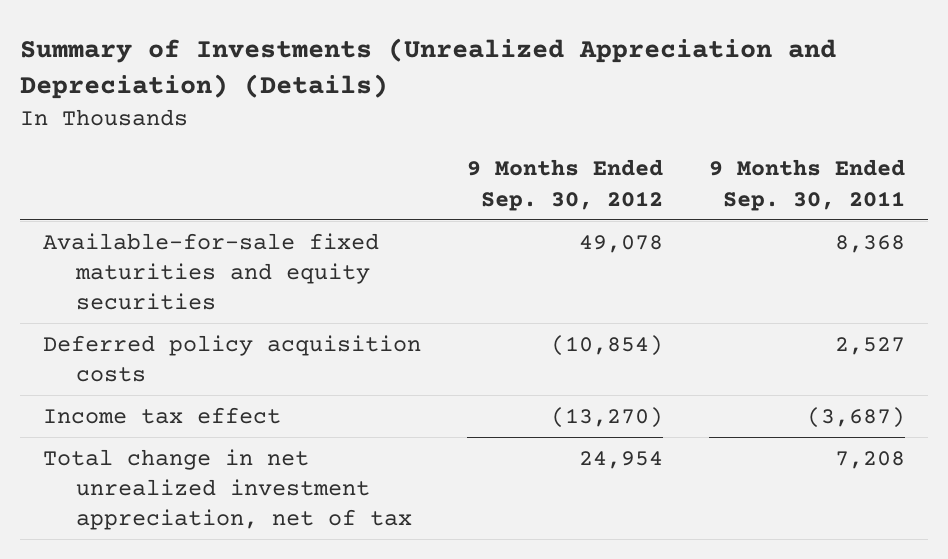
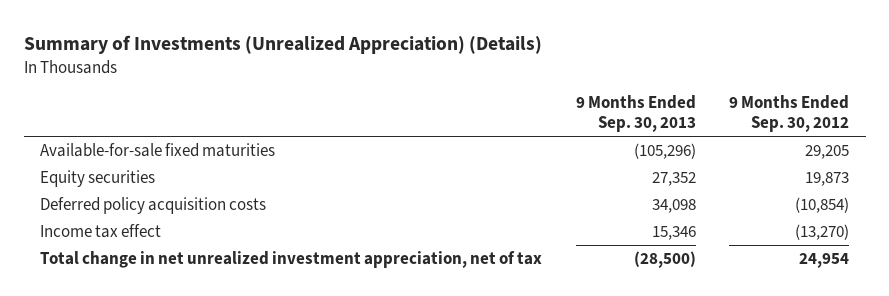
[20,37,837,99] Summary of Investments (Unrealized Appreciation and Depreciation) (Details) -> [23,34,542,54] Summary of Investments (Unrealized Appreciation) (Details)
[708,159,905,211] 9 Months Ended Sep. 30, 2011 -> none
none -> [575,95,696,133] 9 Months Ended Sep. 30, 2013
[43,232,380,311] Available-for-sale fixed maturities and equity securities -> [40,143,276,158] Available-for-sale fixed maturities
[578,234,663,253] 49,078 -> [805,145,850,160] 29,205
none -> [40,170,156,188] Equity securities

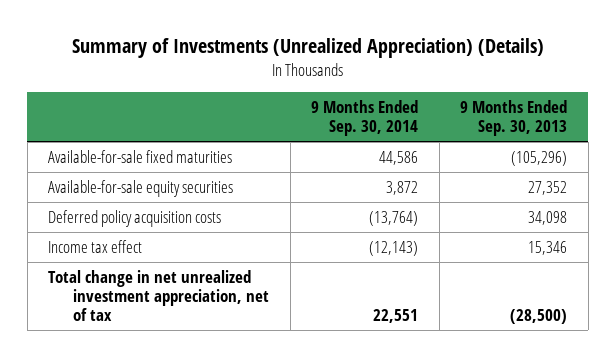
[729,95,850,133] 9 Months Ended Sep. 30, 2012 -> none
none -> [311,100,419,137] 9 Months Ended Sep. 30, 2014
[40,170,156,188] Equity securities -> [48,179,234,197] Available-for-sale equity securities

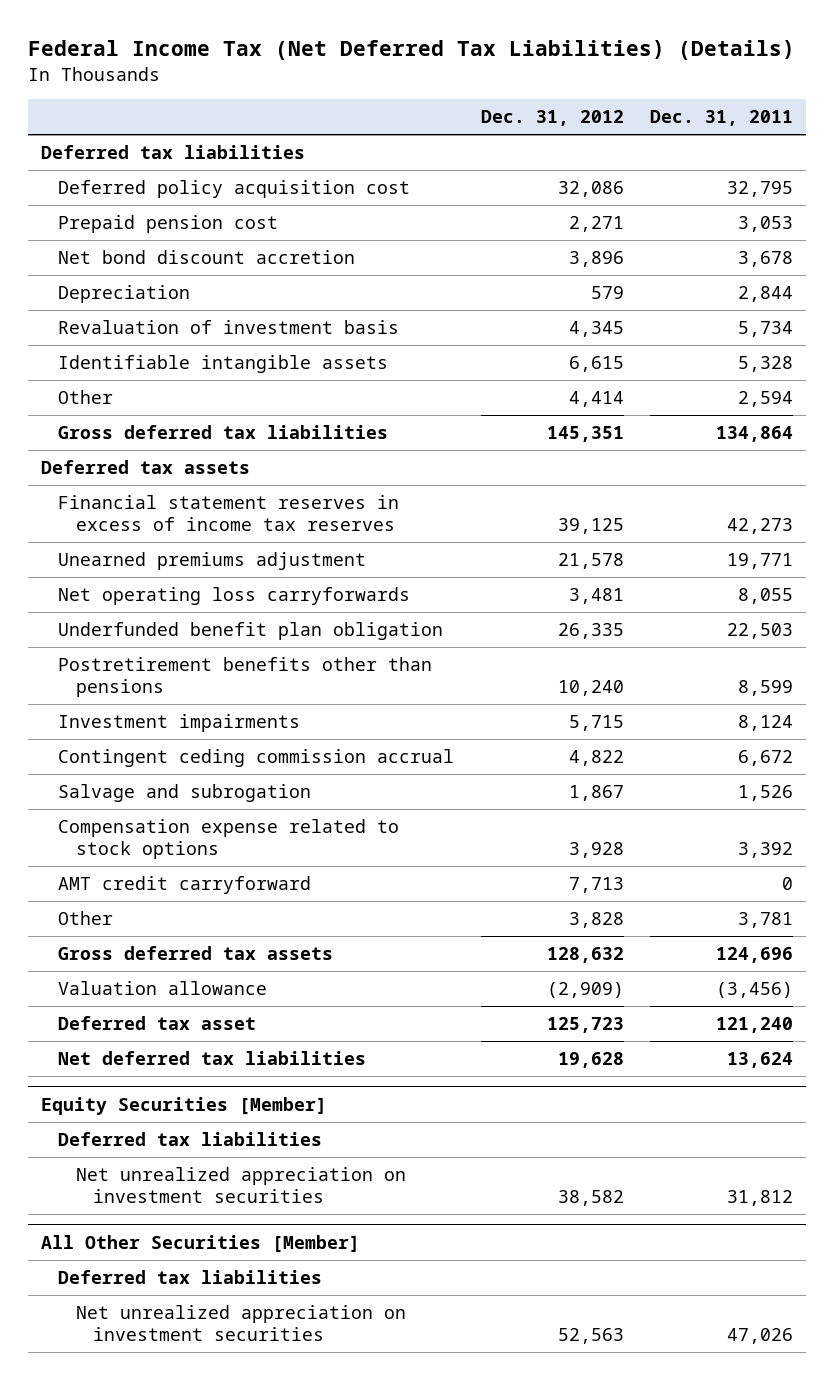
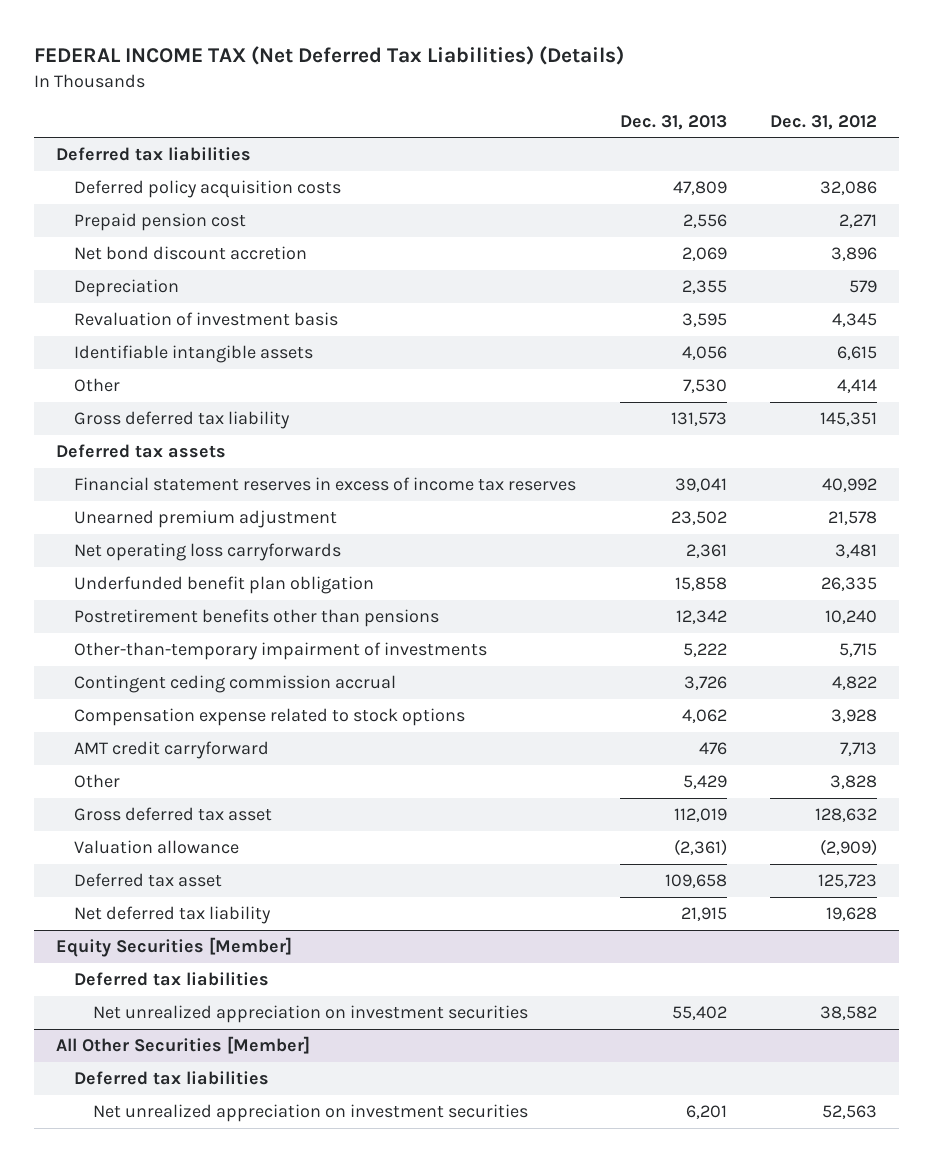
[28,40,796,61] Federal Income Tax (Net Deferred Tax Liabilities) (Details) -> [34,46,625,66] FEDERAL INCOME TAX (Net Deferred Tax Liabilities) (Details)
[649,110,793,127] Dec. 31, 2011 -> none
none -> [619,114,727,130] Dec. 31, 2013
[58,180,411,199] Deferred policy acquisition cost -> [74,179,342,198] Deferred policy acquisition costs
[58,425,389,440] Gross deferred tax liabilities -> [74,410,291,429] Gross deferred tax liability
[557,517,624,534] 39,125 -> [822,477,878,492] 40,992
[58,552,367,571] Unearned premiums adjustment -> [74,509,338,528] Unearned premium adjustment
[58,714,301,733] Investment impairments -> [74,641,488,660] Other-than-temporary impairment of investments
[58,784,312,803] Salvage and subrogation -> none
[58,946,334,961] Gross deferred tax assets -> [74,806,273,821] Gross deferred tax asset
[58,1051,367,1066] Net deferred tax liabilities -> [74,905,272,924] Net deferred tax liability

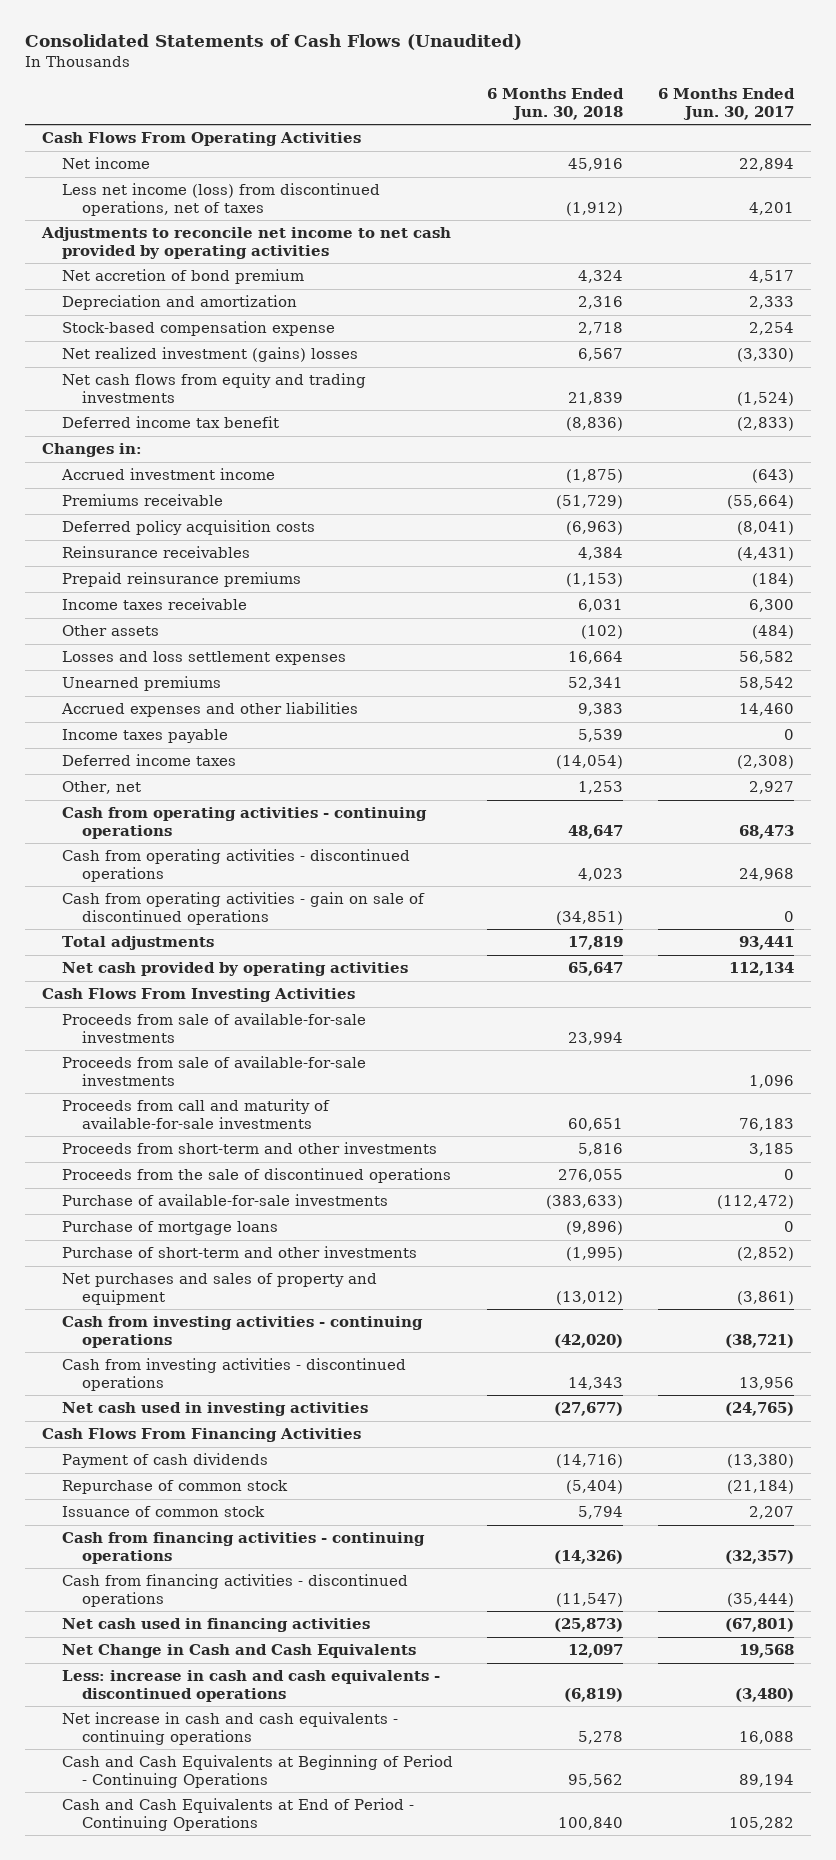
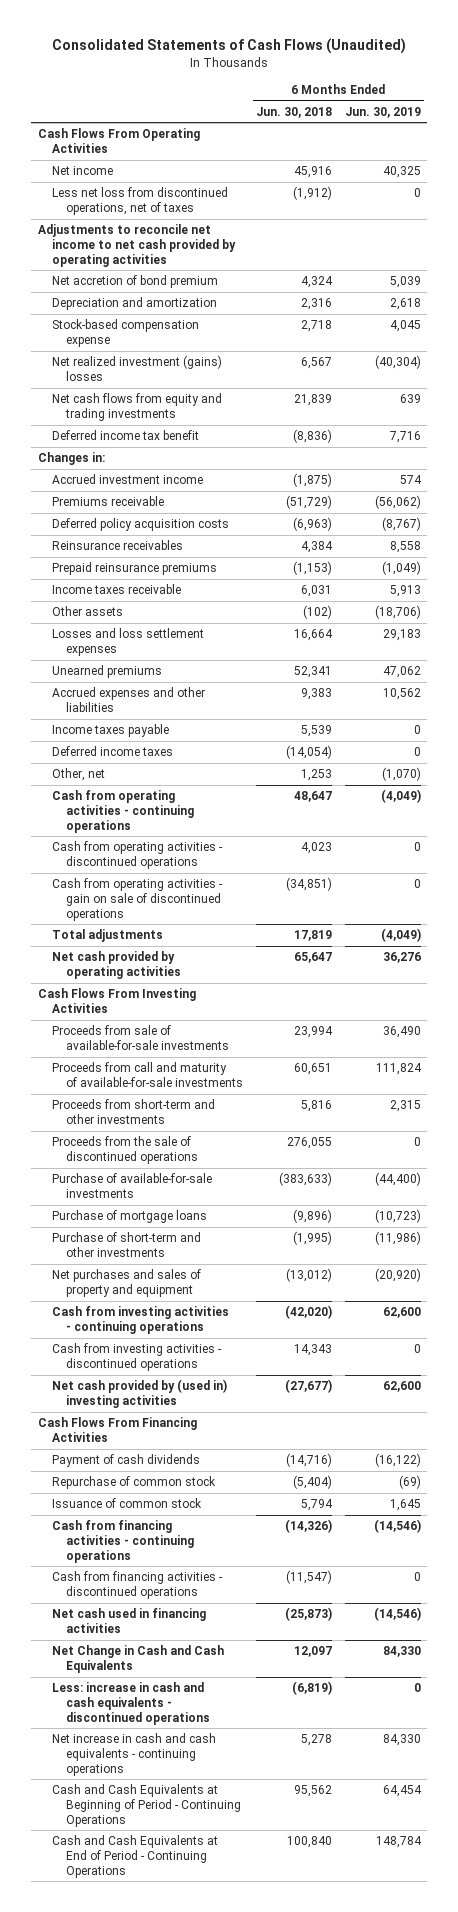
[657,88,795,120] 6 Months Ended Jun. 30, 2017 -> none
none -> [344,106,421,118] Jun. 30, 2019
[61,183,380,216] Less net income (loss) from discontinued operations, net of taxes -> [52,187,229,216] Less net loss from discontinued operations, net of taxes
[61,1056,366,1086] Proceeds from sale of available-for-sale investments -> none
[61,1402,368,1417] Net cash used in investing activities -> [52,1379,228,1409] Net cash provided by (used in) investing activities

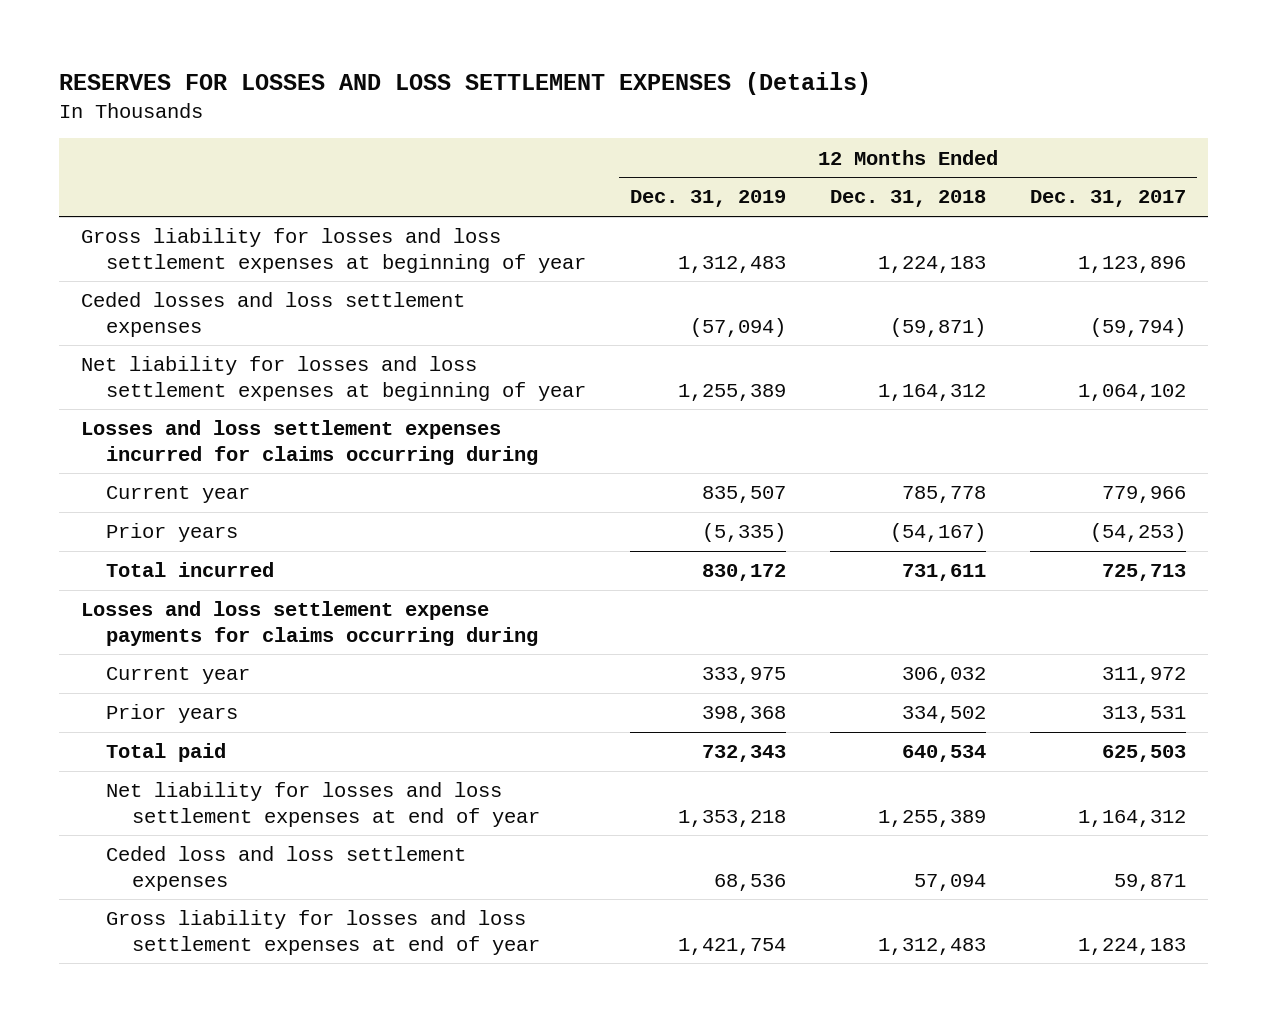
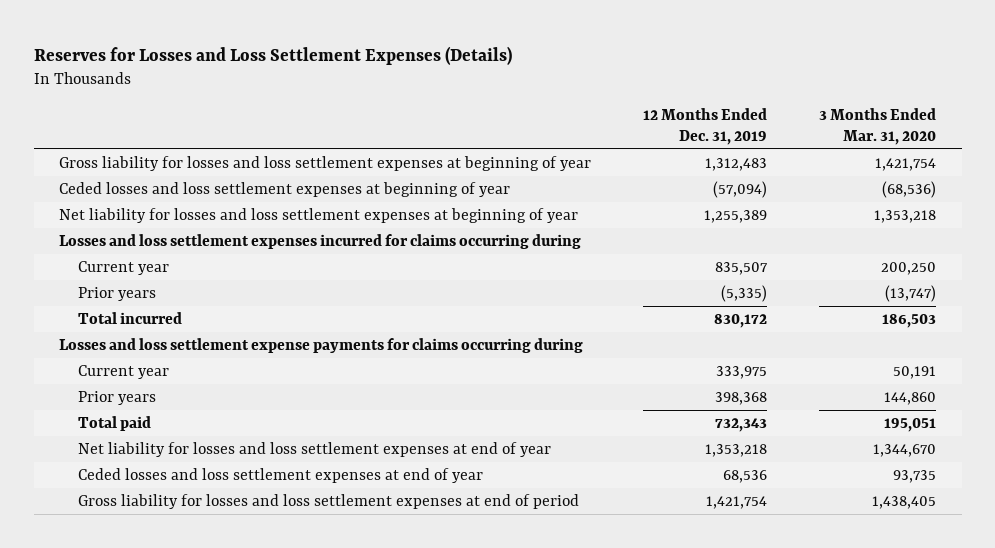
[58,72,871,96] RESERVES FOR LOSSES AND LOSS SETTLEMENT EXPENSES (Details) -> [33,45,512,65] Reserves for Losses and Loss Settlement Expenses (Details)
[830,190,987,208] Dec. 31, 2018 -> none
[1030,190,1187,208] Dec. 31, 2017 -> none
none -> [818,107,936,145] 3 Months Ended Mar. 31, 2020
[80,292,465,337] Ceded losses and loss settlement expenses -> [59,181,511,197] Ceded losses and loss settlement expenses at beginning of year
[106,846,467,891] Ceded loss and loss settlement expenses -> [77,467,483,483] Ceded losses and loss settlement expenses at end of year
[106,910,540,955] Gross liability for losses and loss settlement expenses at end of year -> [77,493,579,509] Gross liability for losses and loss settlement expenses at end of period

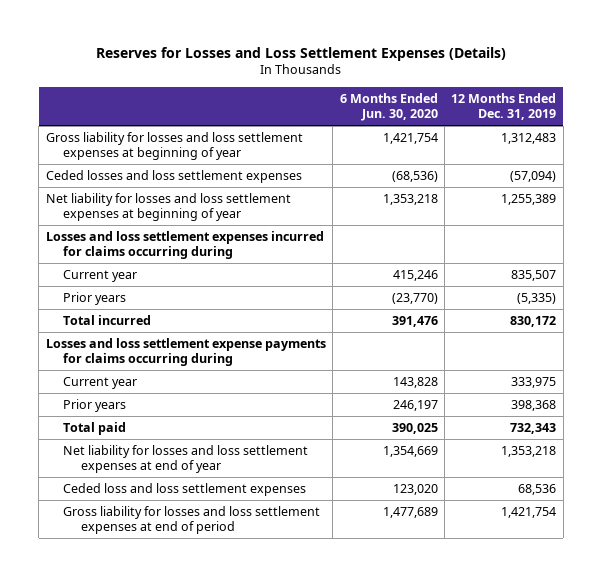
[818,107,936,145] 3 Months Ended Mar. 31, 2020 -> none
none -> [339,92,438,121] 6 Months Ended Jun. 30, 2020
[59,181,511,197] Ceded losses and loss settlement expenses at beginning of year -> [45,170,302,184] Ceded losses and loss settlement expenses
[77,467,483,483] Ceded losses and loss settlement expenses at end of year -> [63,483,307,497] Ceded loss and loss settlement expenses

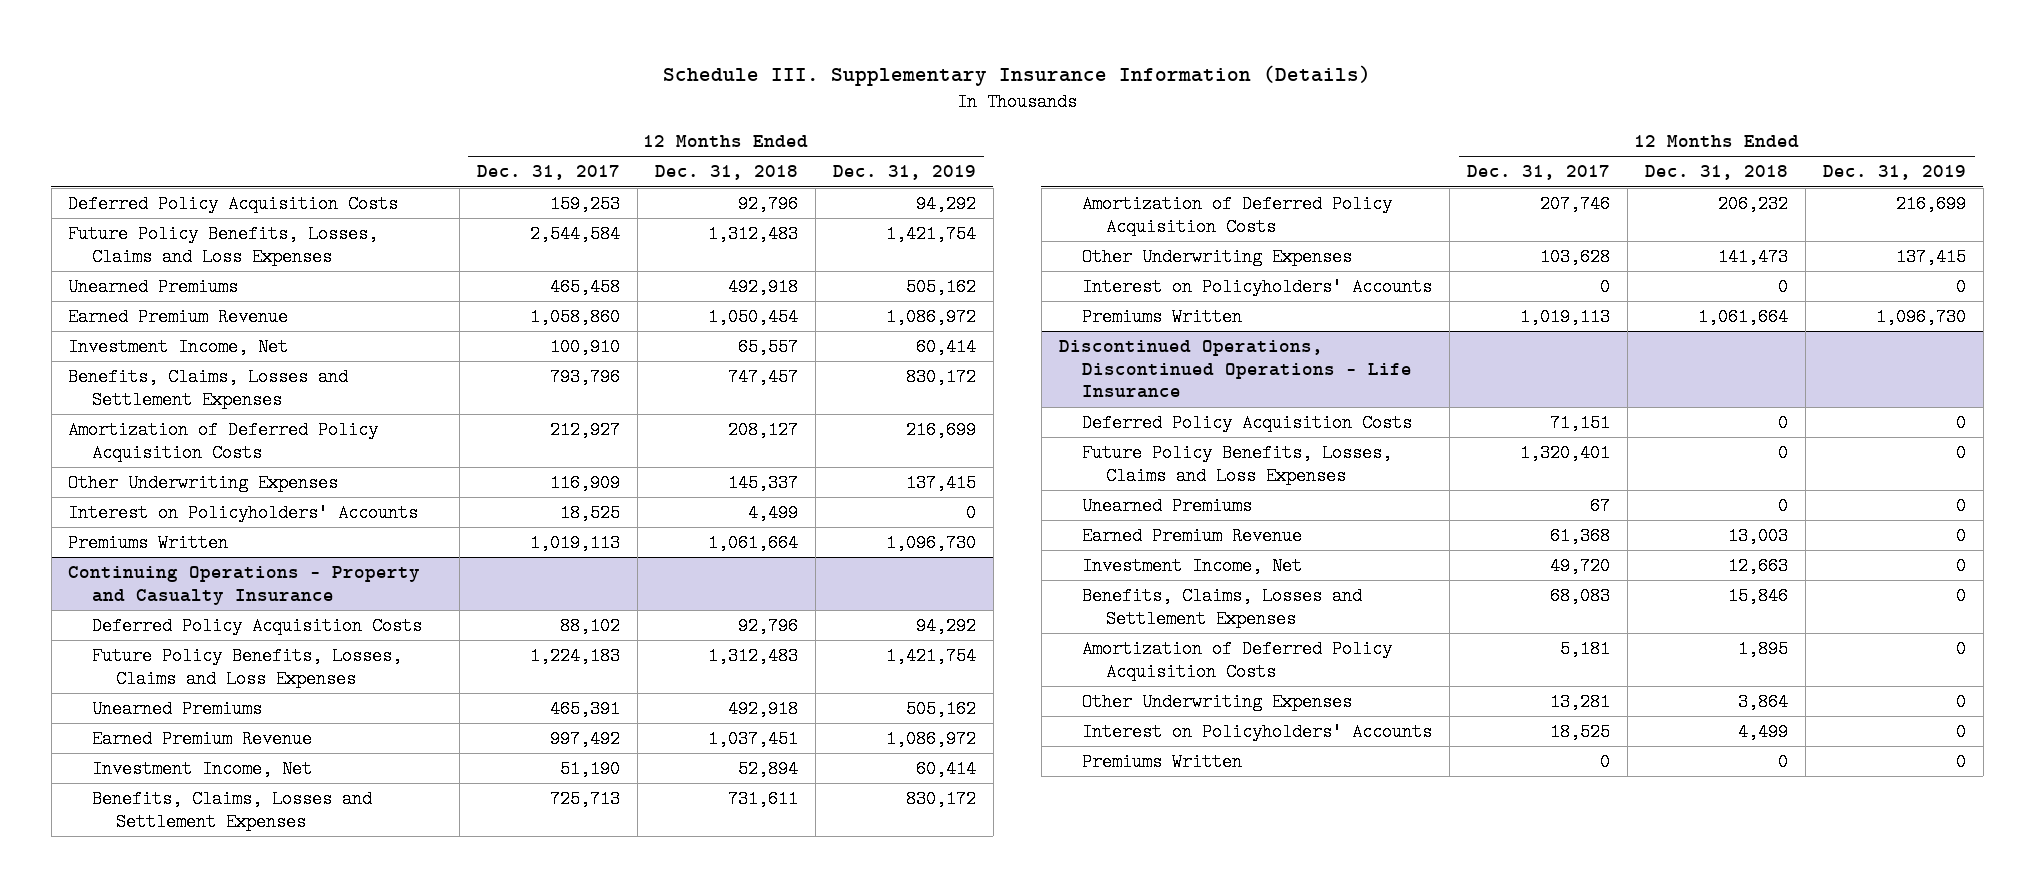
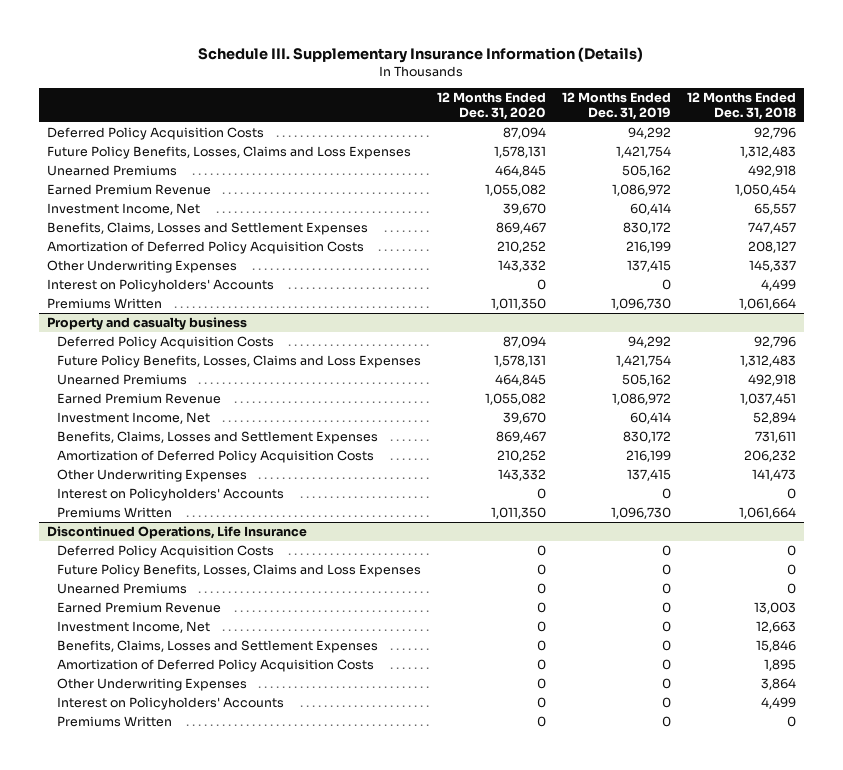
[476,165,620,181] Dec. 31, 2017 -> none
none -> [437,92,547,121] 12 Months Ended Dec. 31, 2020
[905,420,976,439] 216,699 -> [626,240,672,253] 216,199
[68,565,421,605] Continuing Operations - Property and Casualty Insurance -> none
none -> [47,316,248,330] Property and casualty business
[1896,194,1967,213] 216,699 -> [626,449,672,462] 216,199
[1058,339,1413,399] Discontinued Operations, Discontinued Operations - Life Insurance -> [47,525,308,539] Discontinued Operations, Life Insurance

